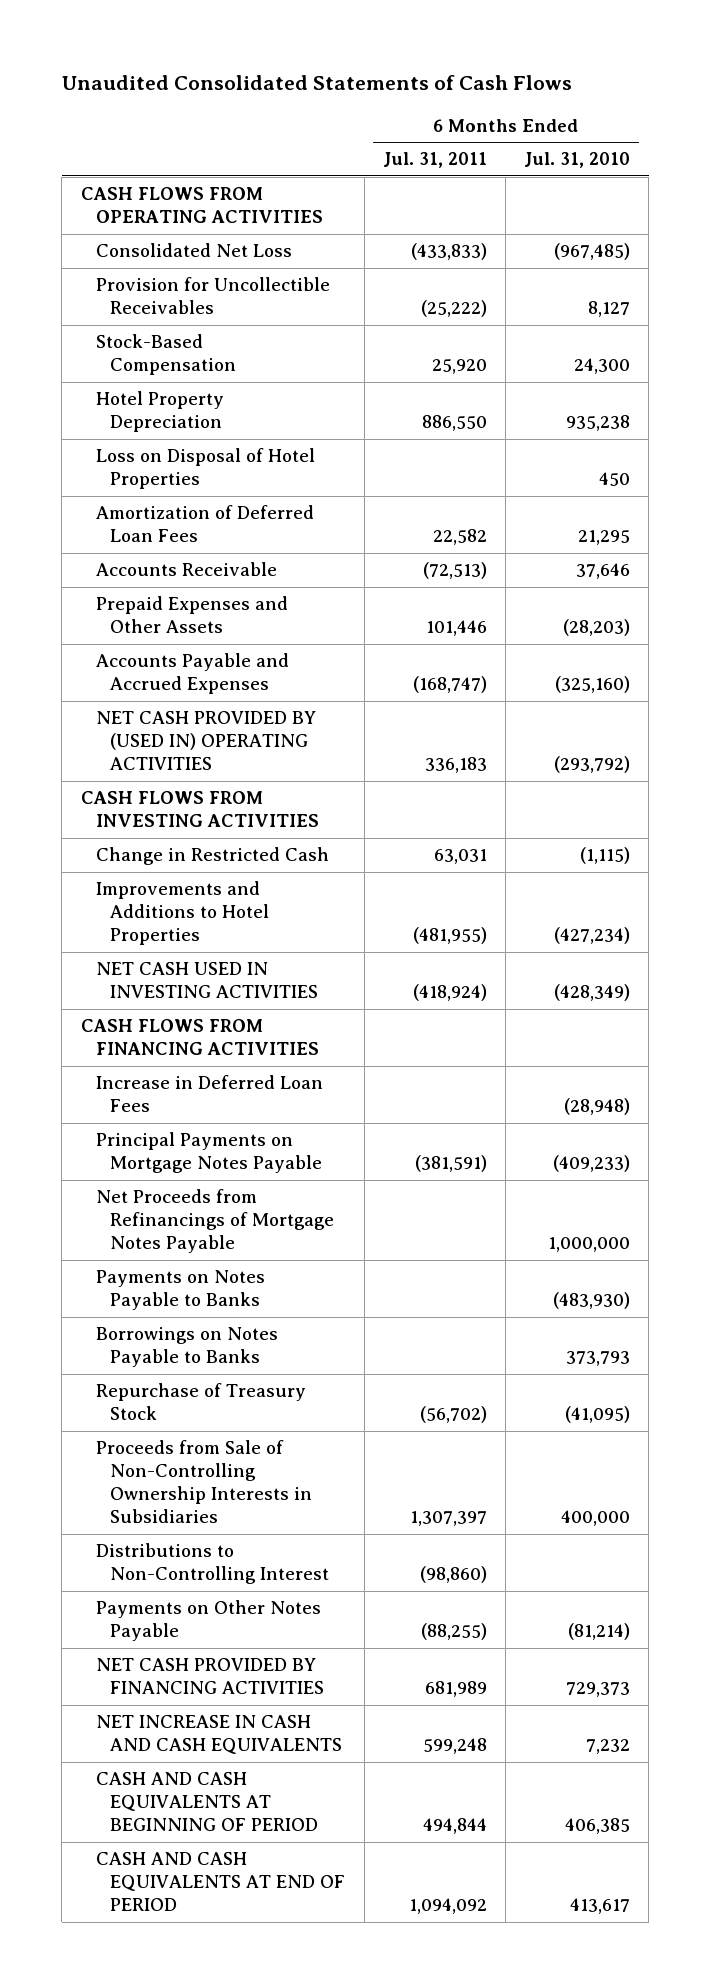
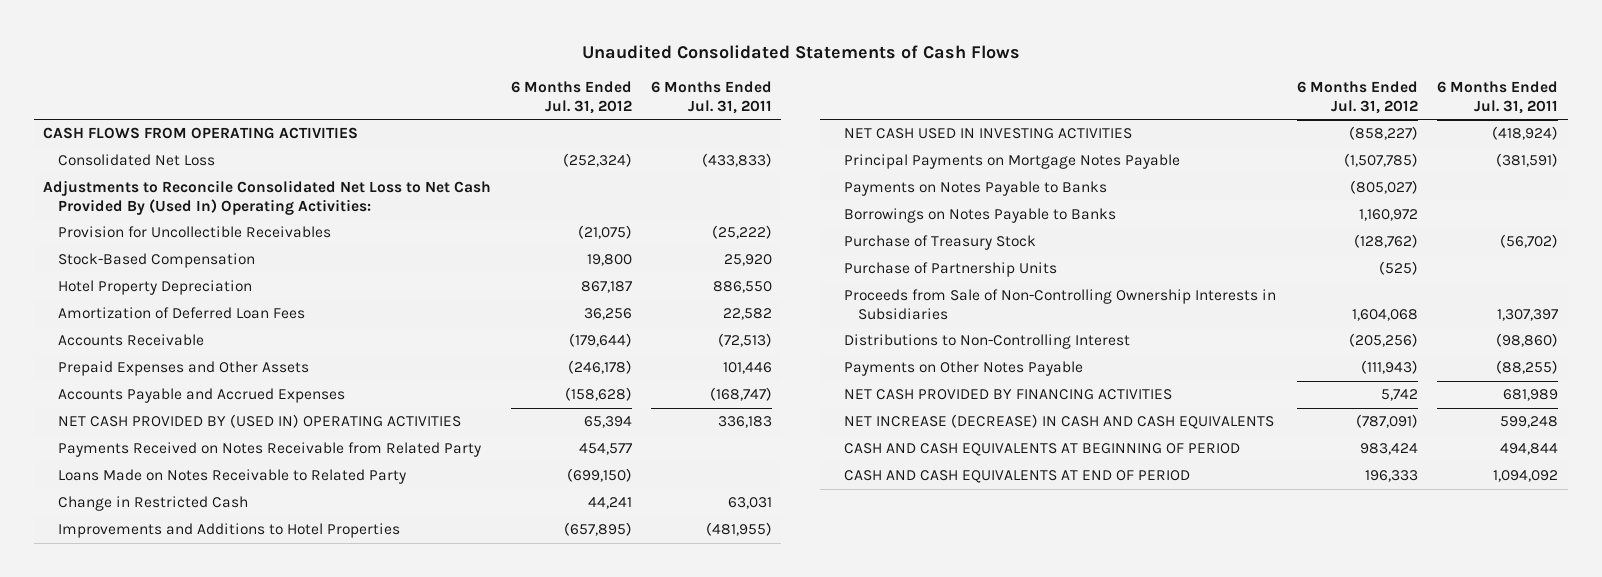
[524,152,631,169] Jul. 31, 2010 -> none
none -> [510,81,632,114] 6 Months Ended Jul. 31, 2012
none -> [43,180,492,215] Adjustments to Reconcile Consolidated Net Loss to Net Cash Provided By (Used In) Operating Activities:
[95,448,315,490] Loss on Disposal of Hotel Properties -> none
[80,791,319,828] CASH FLOWS FROM INVESTING ACTIVITIES -> none
none -> [57,442,481,458] Payments Received on Notes Receivable from Related Party
none -> [57,469,406,485] Loans Made on Notes Receivable to Related Party
[80,1019,319,1056] CASH FLOWS FROM FINANCING ACTIVITIES -> none
[95,1075,323,1113] Increase in Deferred Loan Fees -> none
[95,1189,335,1254] Net Proceeds from Refinancings of Mortgage Notes Payable -> none
[95,1383,306,1421] Repurchase of Treasury Stock -> [844,235,1037,251] Purchase of Treasury Stock
none -> [844,262,1058,278] Purchase of Partnership Units
[95,1715,343,1755] NET INCREASE IN CASH AND CASH EQUIVALENTS -> [844,414,1275,430] NET INCREASE (DECREASE) IN CASH AND CASH EQUIVALENTS

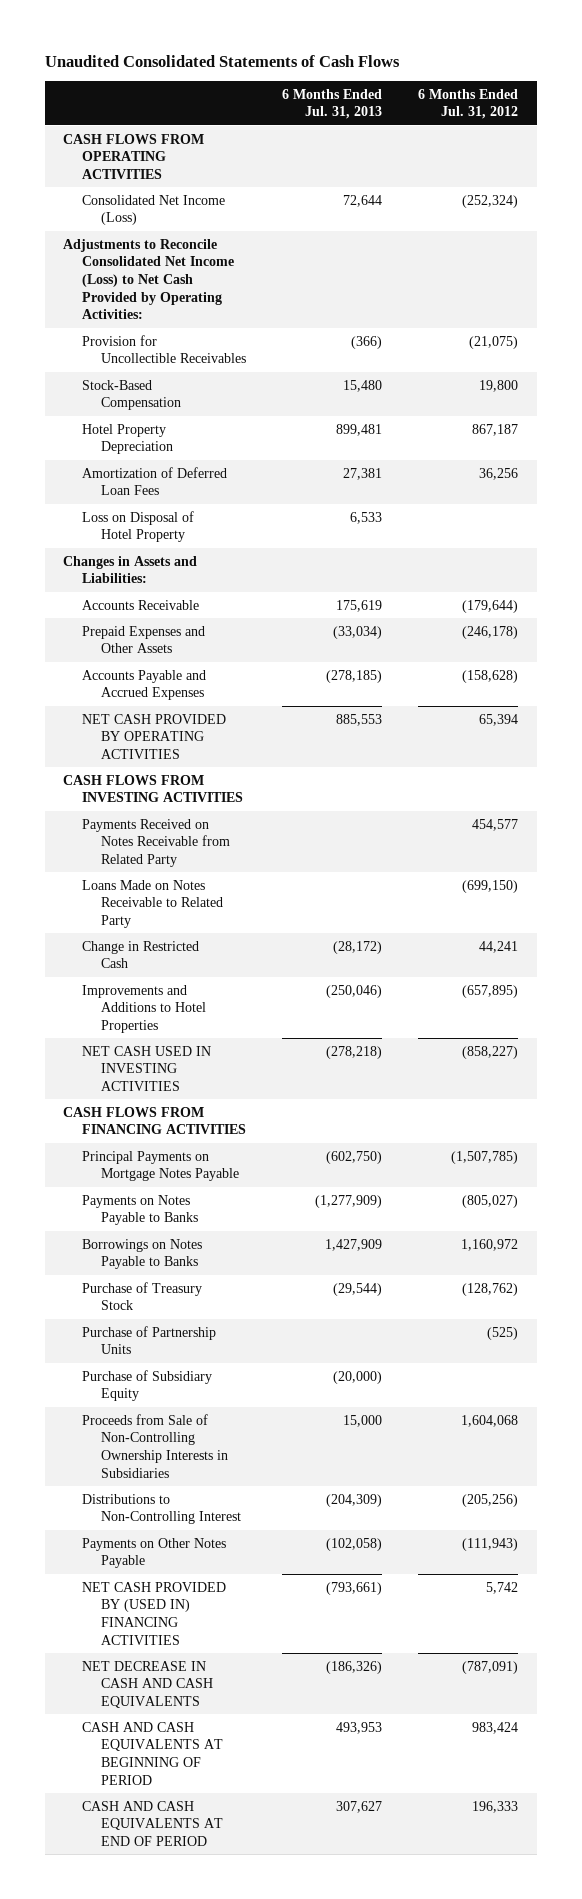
[650,81,772,114] 6 Months Ended Jul. 31, 2011 -> none
none -> [282,88,383,120] 6 Months Ended Jul. 31, 2013
[57,154,215,167] Consolidated Net Loss -> [82,194,226,226] Consolidated Net Income (Loss)
[43,180,492,215] Adjustments to Reconcile Consolidated Net Loss to Net Cash Provided By (Used In) Operating Activities: -> [63,238,235,320] Adjustments to Reconcile Consolidated Net Income (Loss) to Net Cash Provided by Operating Activities:
none -> [82,510,195,543] Loss on Disposal of Hotel Property
none -> [63,555,198,584] Changes in Assets and Liabilities:
[57,414,461,429] NET CASH PROVIDED BY (USED IN) OPERATING ACTIVITIES -> [82,713,227,759] NET CASH PROVIDED BY OPERATING ACTIVITIES
none -> [63,774,244,803] CASH FLOWS FROM INVESTING ACTIVITIES
none -> [63,1106,247,1135] CASH FLOWS FROM FINANCING ACTIVITIES
none -> [82,1369,213,1402] Purchase of Subsidiary Equity
[844,389,1173,401] NET CASH PROVIDED BY FINANCING ACTIVITIES -> [82,1581,227,1645] NET CASH PROVIDED BY (USED IN) FINANCING ACTIVITIES
[844,414,1275,430] NET INCREASE (DECREASE) IN CASH AND CASH EQUIVALENTS -> [82,1660,214,1708] NET DECREASE IN CASH AND CASH EQUIVALENTS

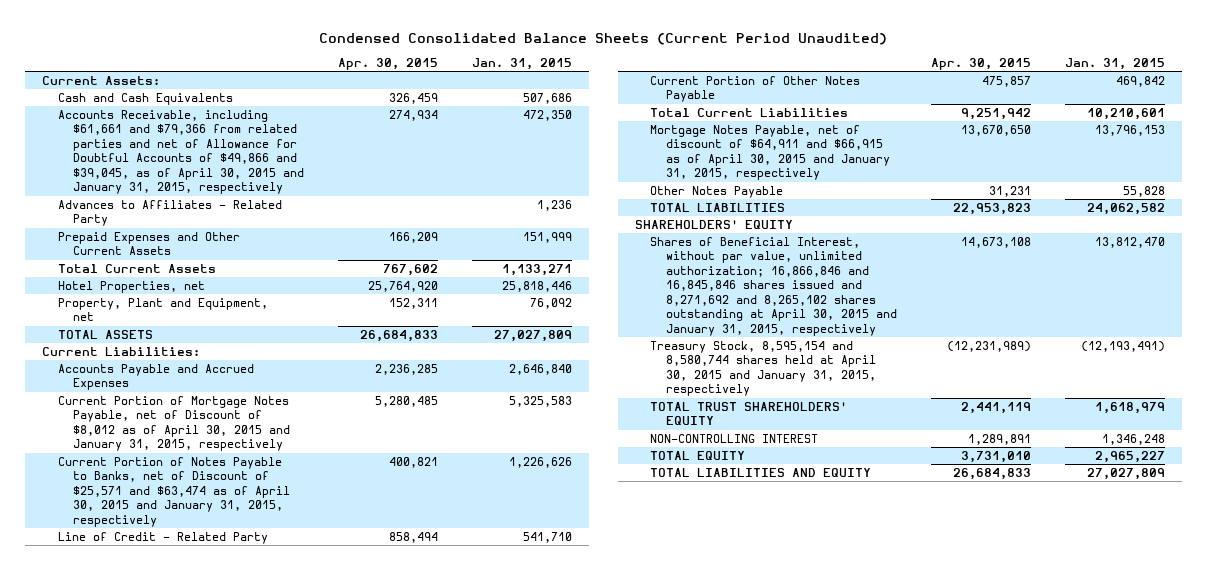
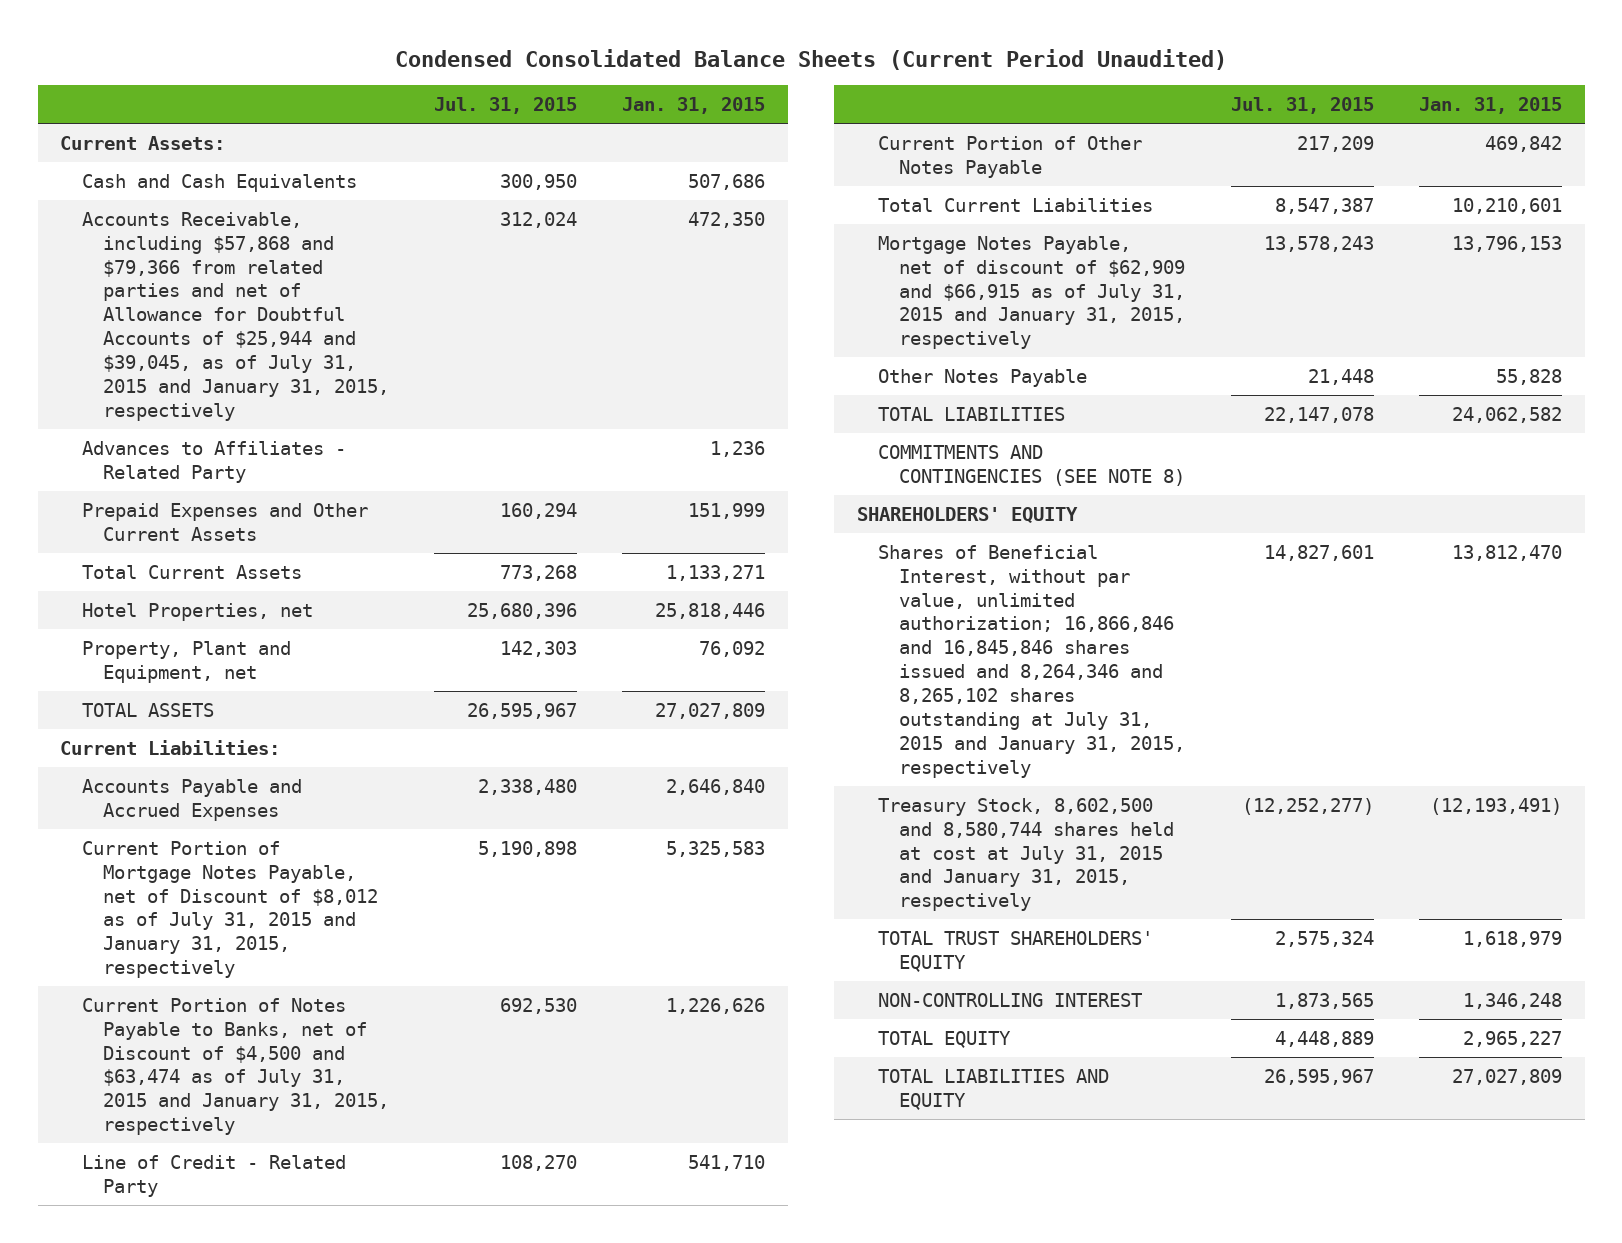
[338,58,439,71] Apr. 30, 2015 -> none
none -> [433,97,577,115] Jul. 31, 2015
[57,109,305,195] Accounts Receivable, including $61,661 and $79,366 from related parties and net of Allowance for Doubtful Accounts of $49,866 and $39,045, as of April 30, 2015 and January 31, 2015, respectively -> [81,211,389,421] Accounts Receivable, including $57,868 and $79,366 from related parties and net of Allowance for Doubtful Accounts of $25,944 and $39,045, as of July 31, 2015 and January 31, 2015, respectively
[57,395,291,452] Current Portion of Mortgage Notes Payable, net of Discount of $8,012 as of April 30, 2015 and January 31, 2015, respectively -> [81,840,378,979] Current Portion of Mortgage Notes Payable, net of Discount of $8,012 as of July 31, 2015 and January 31, 2015, respectively
[57,456,291,527] Current Portion of Notes Payable to Banks, net of Discount of $25,571 and $63,474 as of April 30, 2015 and January 31, 2015, respectively -> [81,997,389,1136] Current Portion of Notes Payable to Banks, net of Discount of $4,500 and $63,474 as of July 31, 2015 and January 31, 2015, respectively
[650,124,890,181] Mortgage Notes Payable, net of discount of $64,911 and $66,915 as of April 30, 2015 and January 31, 2015, respectively -> [878,235,1186,350] Mortgage Notes Payable, net of discount of $62,909 and $66,915 as of July 31, 2015 and January 31, 2015, respectively
none -> [878,444,1186,486] COMMITMENTS AND CONTINGENCIES (SEE NOTE 8)
[650,236,897,336] Shares of Beneficial Interest, without par value, unlimited authorization; 16,866,846 and 16,845,846 shares issued and 8,271,692 and 8,265,102 shares outstanding at April 30, 2015 and January 31, 2015, respectively -> [878,544,1186,778] Shares of Beneficial Interest, without par value, unlimited authorization; 16,866,846 and 16,845,846 shares issued and 8,264,346 and 8,265,102 shares outstanding at July 31, 2015 and January 31, 2015, respectively
[650,340,876,397] Treasury Stock, 8,595,154 and 8,580,744 shares held at April 30, 2015 and January 31, 2015, respectively -> [878,797,1175,912] Treasury Stock, 8,602,500 and 8,580,744 shares held at cost at July 31, 2015 and January 31, 2015, respectively

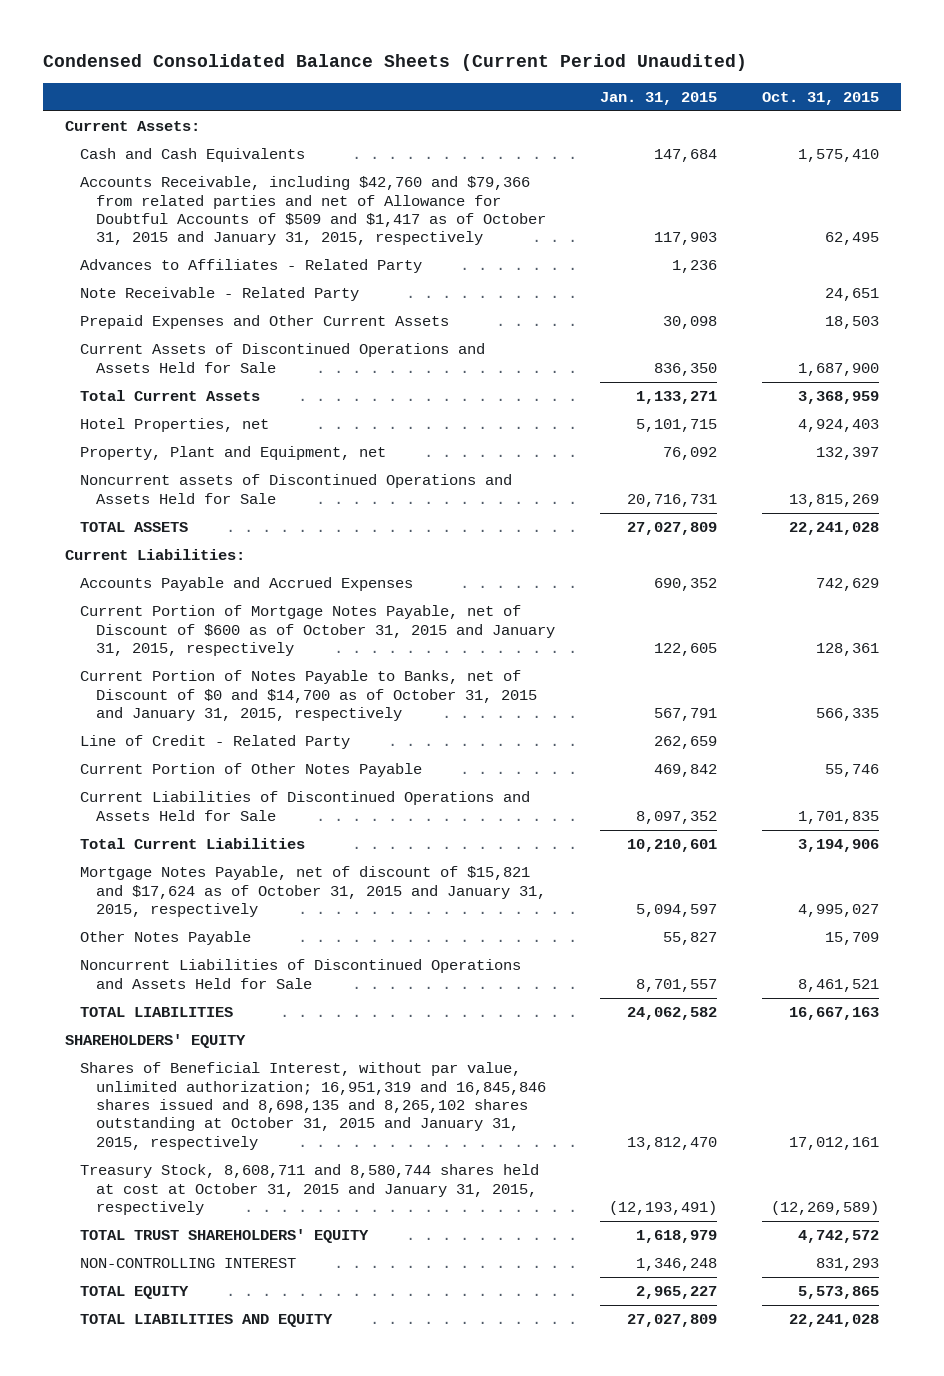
[433,97,577,115] Jul. 31, 2015 -> none
none -> [761,91,879,105] Oct. 31, 2015
[688,173,766,190] 507,686 -> [653,149,717,163] 147,684
[81,211,389,421] Accounts Receivable, including $57,868 and $79,366 from related parties and net of Allowance for Doubtful Accounts of $25,944 and $39,045, as of July 31, 2015 and January 31, 2015, respectively -> [80,176,546,246] Accounts Receivable, including $42,760 and $79,366 from related parties and net of Allowance for Doubtful Accounts of $509 and $1,417 as of October 31, 2015 and January 31, 2015, respectively
[688,211,766,228] 472,350 -> [653,232,717,246] 117,903
none -> [80,287,360,302] Note Receivable - Related Party
[688,502,766,519] 151,999 -> [662,316,717,330] 30,098
none -> [80,343,486,373] Current Assets of Discontinued Operations and Assets Held for Sale
[655,602,766,619] 25,818,446 -> [635,419,717,433] 5,101,715
none -> [80,474,513,504] Noncurrent assets of Discontinued Operations and Assets Held for Sale
[666,778,766,795] 2,646,840 -> [653,578,717,592] 690,352
[81,840,378,979] Current Portion of Mortgage Notes Payable, net of Discount of $8,012 as of July 31, 2015 and January 31, 2015, respectively -> [80,605,555,657] Current Portion of Mortgage Notes Payable, net of Discount of $600 as of October 31, 2015 and January 31, 2015, respectively
[666,840,766,857] 5,325,583 -> [653,643,717,657] 122,605
[81,997,389,1136] Current Portion of Notes Payable to Banks, net of Discount of $4,500 and $63,474 as of July 31, 2015 and January 31, 2015, respectively -> [80,670,537,722] Current Portion of Notes Payable to Banks, net of Discount of $0 and $14,700 as of October 31, 2015 and January 31, 2015, respectively
[666,997,766,1014] 1,226,626 -> [653,708,717,722] 567,791
[688,1154,766,1171] 541,710 -> [653,736,717,750] 262,659
none -> [80,791,531,821] Current Liabilities of Discontinued Operations and Assets Held for Sale
[878,235,1186,350] Mortgage Notes Payable, net of discount of $62,909 and $66,915 as of July 31, 2015 and January 31, 2015, respectively -> [80,866,546,918] Mortgage Notes Payable, net of discount of $15,821 and $17,624 as of October 31, 2015 and January 31, 2015, respectively
[1451,235,1562,252] 13,796,153 -> [635,904,717,918] 5,094,597
[1495,368,1562,385] 55,828 -> [662,932,717,946] 55,827
none -> [80,959,522,989] Noncurrent Liabilities of Discontinued Operations and Assets Held for Sale
[878,444,1186,486] COMMITMENTS AND CONTINGENCIES (SEE NOTE 8) -> none
[878,544,1186,778] Shares of Beneficial Interest, without par value, unlimited authorization; 16,866,846 and 16,845,846 shares issued and 8,264,346 and 8,265,102 shares outstanding at July 31, 2015 and January 31, 2015, respectively -> [80,1062,546,1150] Shares of Beneficial Interest, without par value, unlimited authorization; 16,951,319 and 16,845,846 shares issued and 8,698,135 and 8,265,102 shares outstanding at October 31, 2015 and January 31, 2015, respectively
[878,797,1175,912] Treasury Stock, 8,602,500 and 8,580,744 shares held at cost at July 31, 2015 and January 31, 2015, respectively -> [80,1164,540,1216] Treasury Stock, 8,608,711 and 8,580,744 shares held at cost at October 31, 2015 and January 31, 2015, respectively

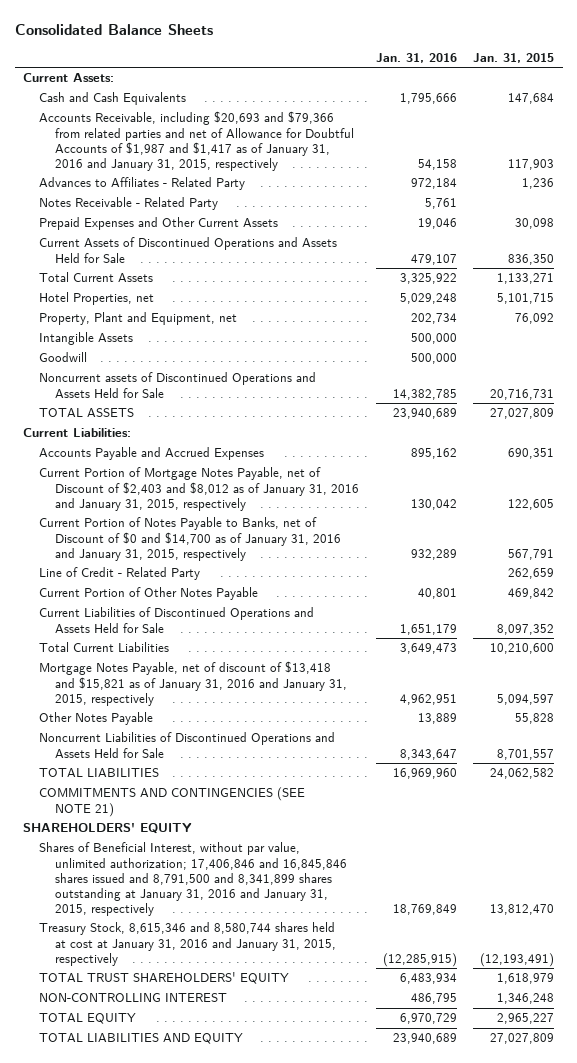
[42,53,747,71] Condensed Consolidated Balance Sheets (Current Period Unaudited) -> [14,23,213,35] Consolidated Balance Sheets
[761,91,879,105] Oct. 31, 2015 -> none
none -> [375,53,457,64] Jan. 31, 2016
[80,176,546,246] Accounts Receivable, including $42,760 and $79,366 from related parties and net of Allowance for Doubtful Accounts of $509 and $1,417 as of October 31, 2015 and January 31, 2015, respectively -> [39,111,355,171] Accounts Receivable, including $20,693 and $79,366 from related parties and net of Allowance for Doubtful Accounts of $1,987 and $1,417 as of January 31, 2016 and January 31, 2015, respectively
[80,287,360,302] Note Receivable - Related Party -> [39,197,219,211] Notes Receivable - Related Party
none -> [39,332,134,346] Intangible Assets
none -> [39,352,88,363] Goodwill
[653,578,717,592] 690,352 -> [508,448,555,460] 690,351
[80,605,555,657] Current Portion of Mortgage Notes Payable, net of Discount of $600 as of October 31, 2015 and January 31, 2015, respectively -> [39,467,360,511] Current Portion of Mortgage Notes Payable, net of Discount of $2,403 and $8,012 as of January 31, 2016 and January 31, 2015, respectively
[80,670,537,722] Current Portion of Notes Payable to Banks, net of Discount of $0 and $14,700 as of October 31, 2015 and January 31, 2015, respectively -> [39,517,342,561] Current Portion of Notes Payable to Banks, net of Discount of $0 and $14,700 as of January 31, 2016 and January 31, 2015, respectively
[626,839,717,853] 10,210,601 -> [490,643,555,655] 10,210,600
[80,866,546,918] Mortgage Notes Payable, net of discount of $15,821 and $17,624 as of October 31, 2015 and January 31, 2015, respectively -> [39,661,348,706] Mortgage Notes Payable, net of discount of $13,418 and $15,821 as of January 31, 2016 and January 31, 2015, respectively
[662,932,717,946] 55,827 -> [515,713,555,725] 55,828
none -> [39,787,306,817] COMMITMENTS AND CONTINGENCIES (SEE NOTE 21)
[80,1062,546,1150] Shares of Beneficial Interest, without par value, unlimited authorization; 16,951,319 and 16,845,846 shares issued and 8,698,135 and 8,265,102 shares outstanding at October 31, 2015 and January 31, 2015, respectively -> [39,842,348,917] Shares of Beneficial Interest, without par value, unlimited authorization; 17,406,846 and 16,845,846 shares issued and 8,791,500 and 8,341,899 shares outstanding at January 31, 2016 and January 31, 2015, respectively
[80,1164,540,1216] Treasury Stock, 8,608,711 and 8,580,744 shares held at cost at October 31, 2015 and January 31, 2015, respectively -> [39,922,337,966] Treasury Stock, 8,615,346 and 8,580,744 shares held at cost at January 31, 2016 and January 31, 2015, respectively

